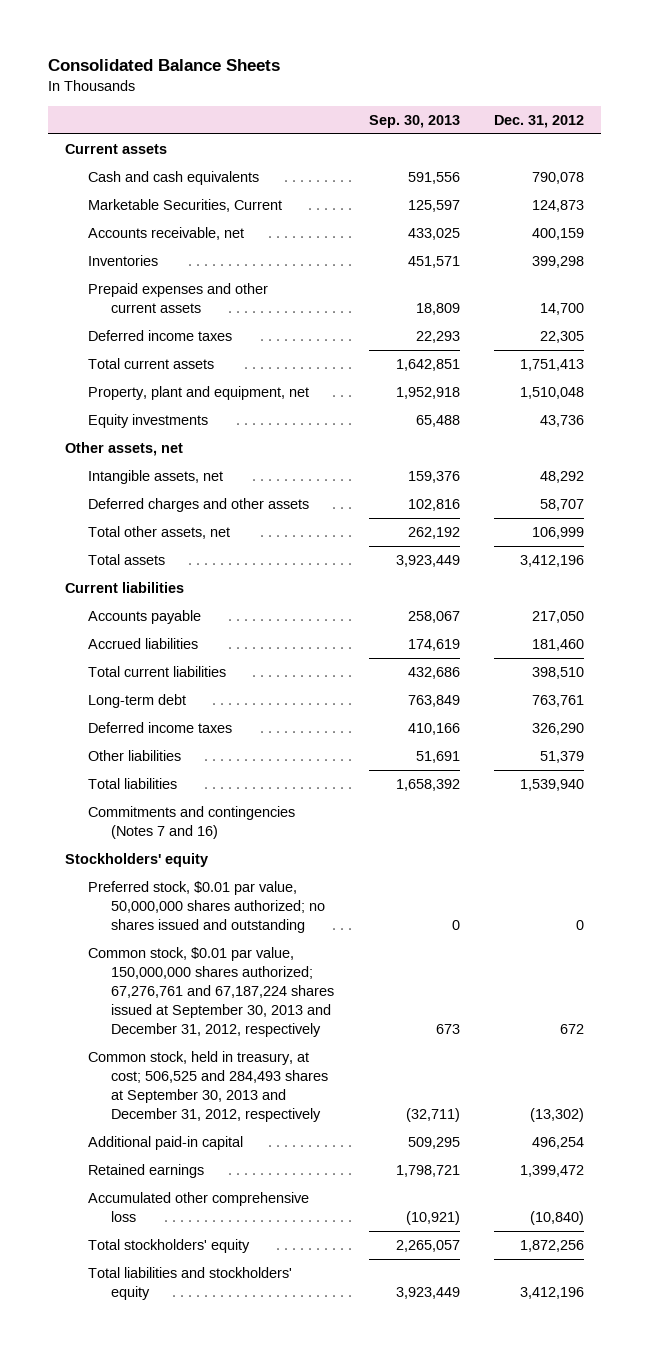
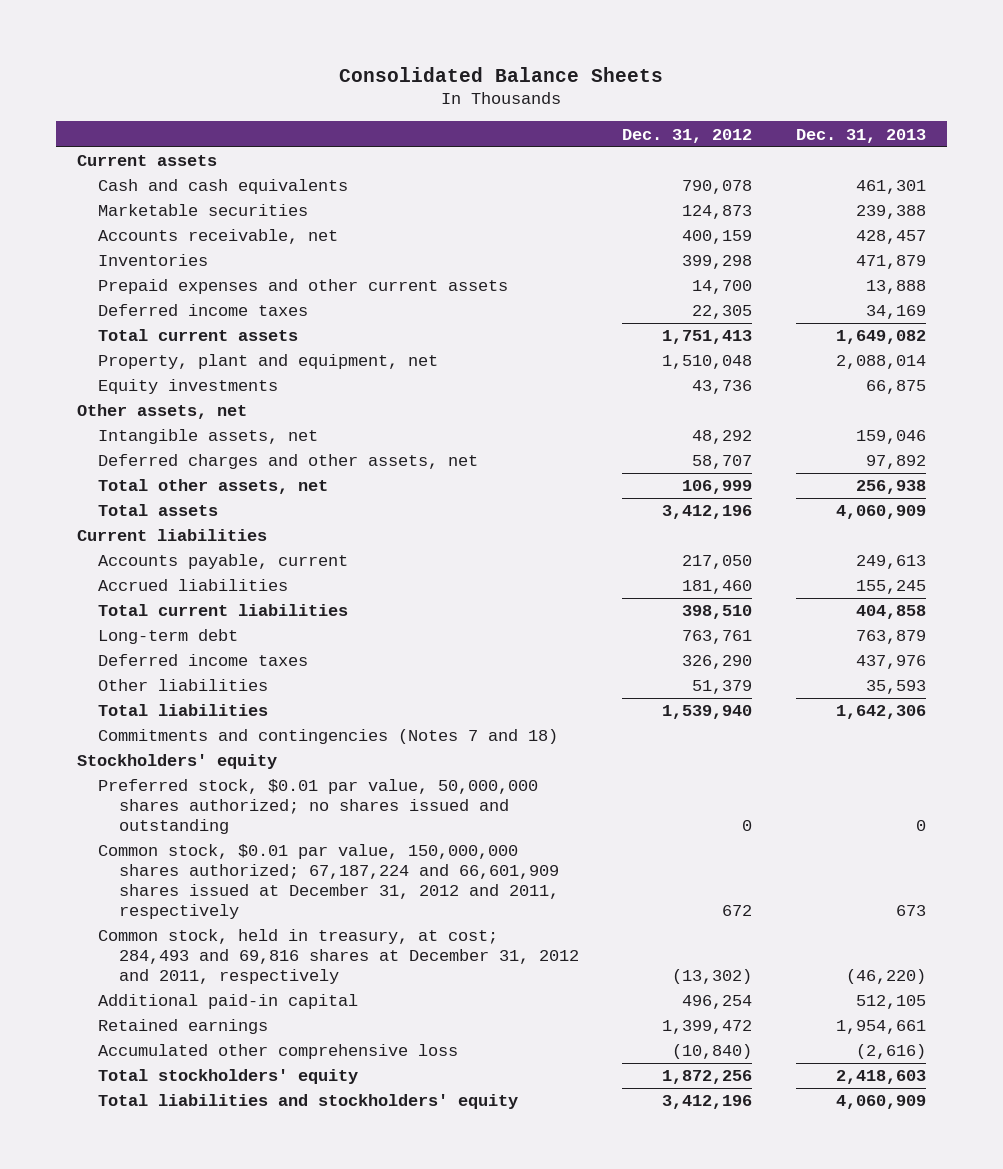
[368,114,460,128] Sep. 30, 2013 -> none
none -> [795,128,926,143] Dec. 31, 2013
[88,199,283,213] Marketable Securities, Current -> [98,204,309,217] Marketable securities
[88,498,310,513] Deferred charges and other assets -> [98,454,479,470] Deferred charges and other assets, net
[88,610,202,625] Accounts payable -> [98,554,349,570] Accounts payable, current
[88,806,296,840] Commitments and contingencies (Notes 7 and 16) -> [98,729,559,745] Commitments and contingencies (Notes 7 and 18)
[88,947,335,1037] Common stock, $0.01 par value, 150,000,000 shares authorized; 67,276,761 and 67,187,224 shares issued at September 30, 2013 and December 31, 2012, respectively -> [98,844,560,920] Common stock, $0.01 par value, 150,000,000 shares authorized; 67,187,224 and 66,601,909 shares issued at December 31, 2012 and 2011, respectively
[88,1051,329,1122] Common stock, held in treasury, at cost; 506,525 and 284,493 shares at September 30, 2013 and December 31, 2012, respectively -> [98,929,580,985] Common stock, held in treasury, at cost; 284,493 and 69,816 shares at December 31, 2012 and 2011, respectively

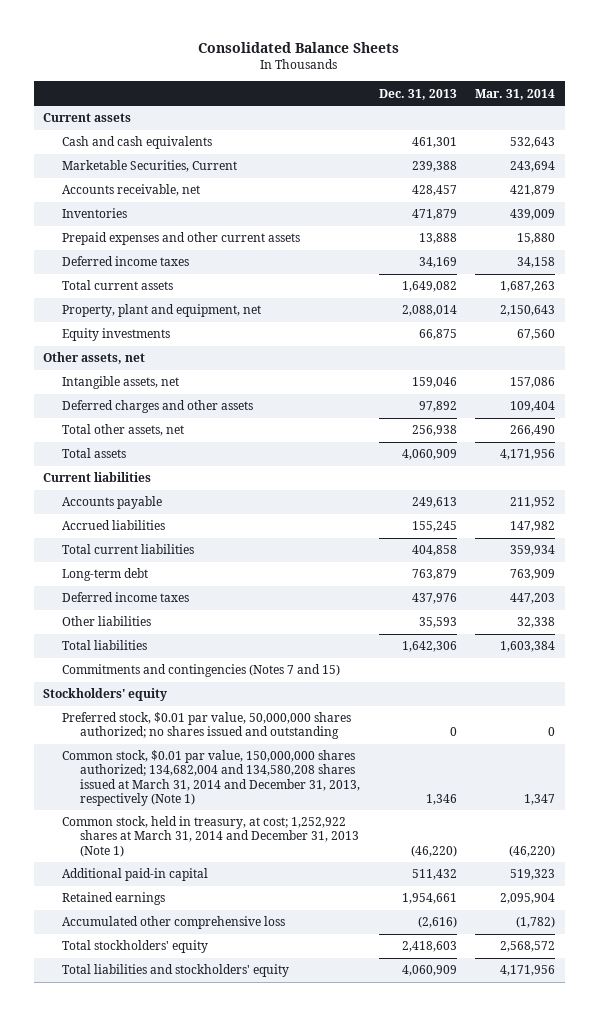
[622,128,753,143] Dec. 31, 2012 -> none
none -> [475,88,556,100] Mar. 31, 2014
[98,204,309,217] Marketable securities -> [61,160,237,173] Marketable Securities, Current
[98,454,479,470] Deferred charges and other assets, net -> [61,400,253,414] Deferred charges and other assets
[98,554,349,570] Accounts payable, current -> [61,496,162,510] Accounts payable
[98,729,559,745] Commitments and contingencies (Notes 7 and 18) -> [61,664,340,678] Commitments and contingencies (Notes 7 and 15)
[98,844,560,920] Common stock, $0.01 par value, 150,000,000 shares authorized; 67,187,224 and 66,601,909 shares issued at December 31, 2012 and 2011, respectively -> [61,750,360,806] Common stock, $0.01 par value, 150,000,000 shares authorized; 134,682,004 and 134,580,208 shares issued at March 31, 2014 and December 31, 2013, respectively (Note 1)
[895,905,926,917] 673 -> [425,793,457,805] 1,346
[98,929,580,985] Common stock, held in treasury, at cost; 284,493 and 69,816 shares at December 31, 2012 and 2011, respectively -> [61,816,359,857] Common stock, held in treasury, at cost; 1,252,922 shares at March 31, 2014 and December 31, 2013 (Note 1)
[855,995,926,1010] 512,105 -> [411,869,457,881] 511,432

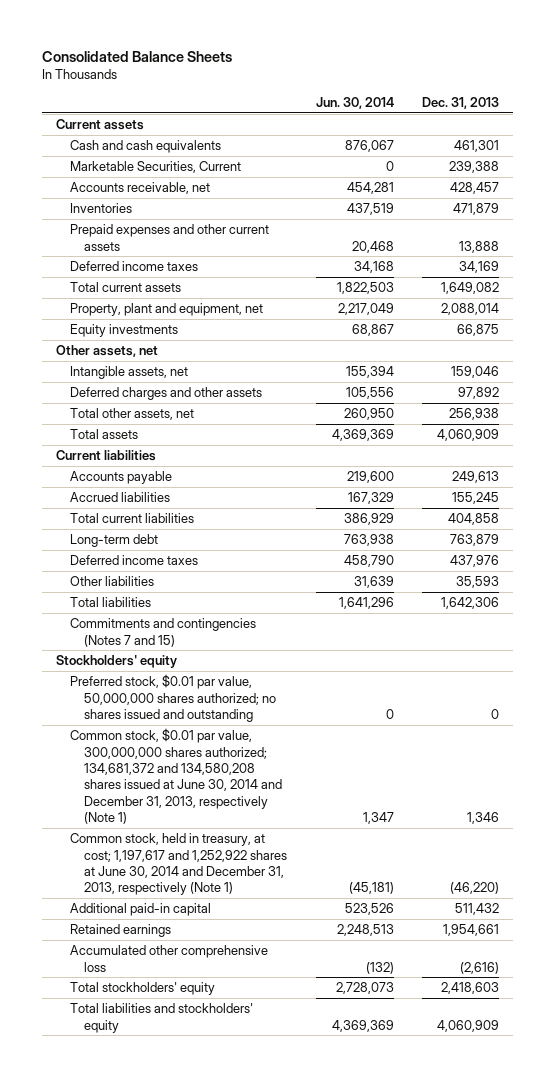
[475,88,556,100] Mar. 31, 2014 -> none
none -> [315,97,394,110] Jun. 30, 2014
[61,750,360,806] Common stock, $0.01 par value, 150,000,000 shares authorized; 134,682,004 and 134,580,208 shares issued at March 31, 2014 and December 31, 2013, respectively (Note 1) -> [70,728,283,825] Common stock, $0.01 par value, 300,000,000 shares authorized; 134,681,372 and 134,580,208 shares issued at June 30, 2014 and December 31, 2013, respectively (Note 1)
[61,816,359,857] Common stock, held in treasury, at cost; 1,252,922 shares at March 31, 2014 and December 31, 2013 (Note 1) -> [70,833,288,896] Common stock, held in treasury, at cost; 1,197,617 and 1,252,922 shares at June 30, 2014 and December 31, 2013, respectively (Note 1)

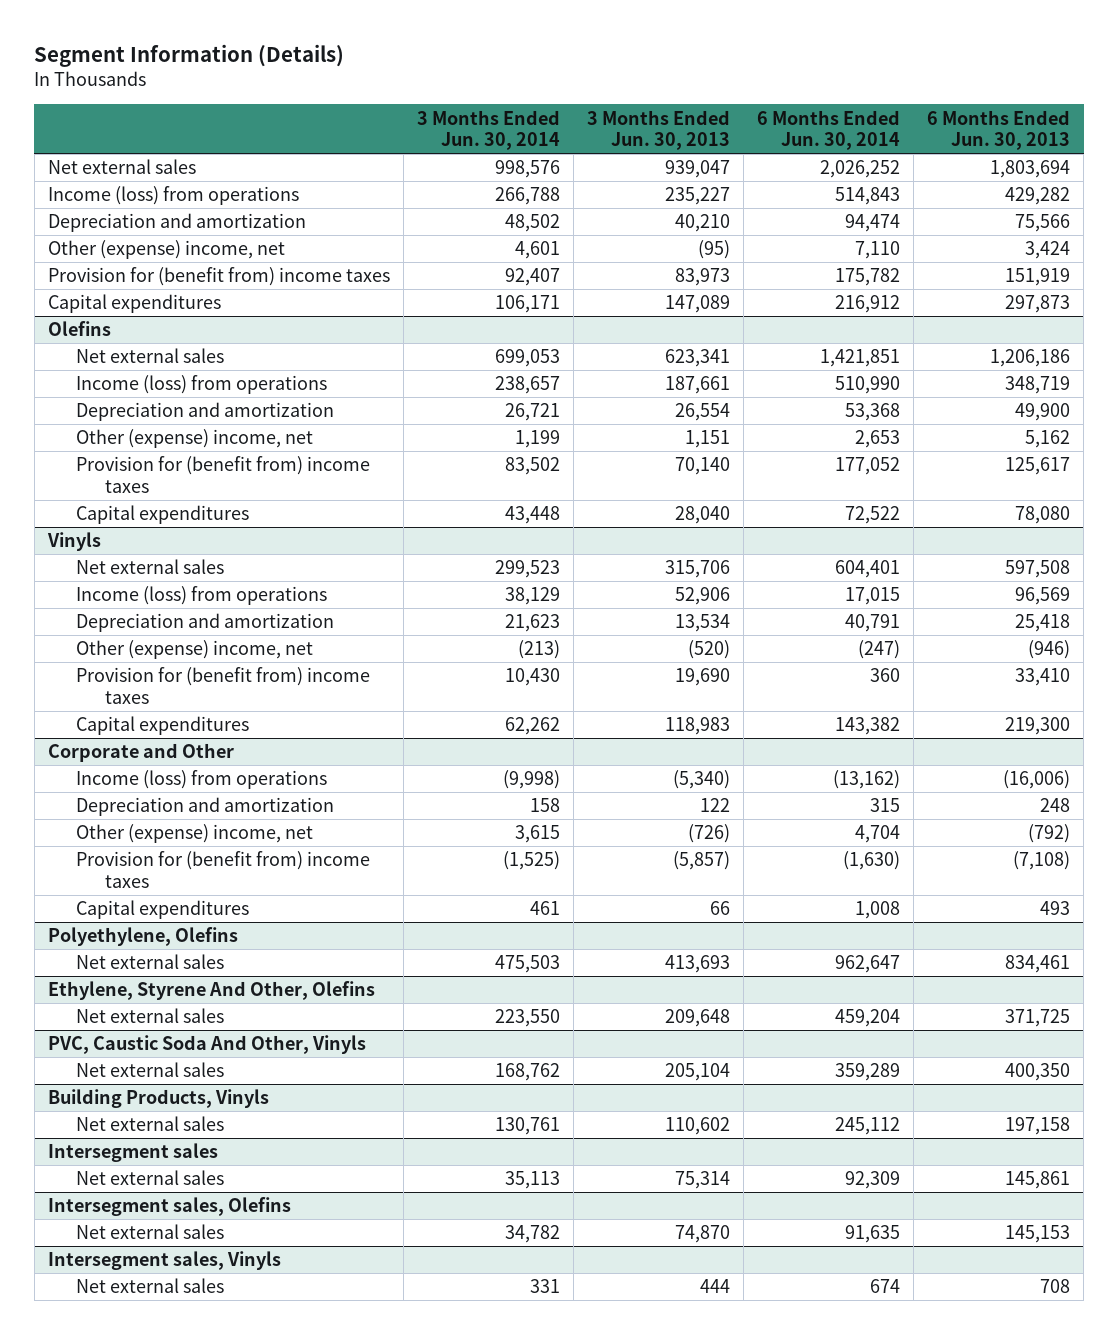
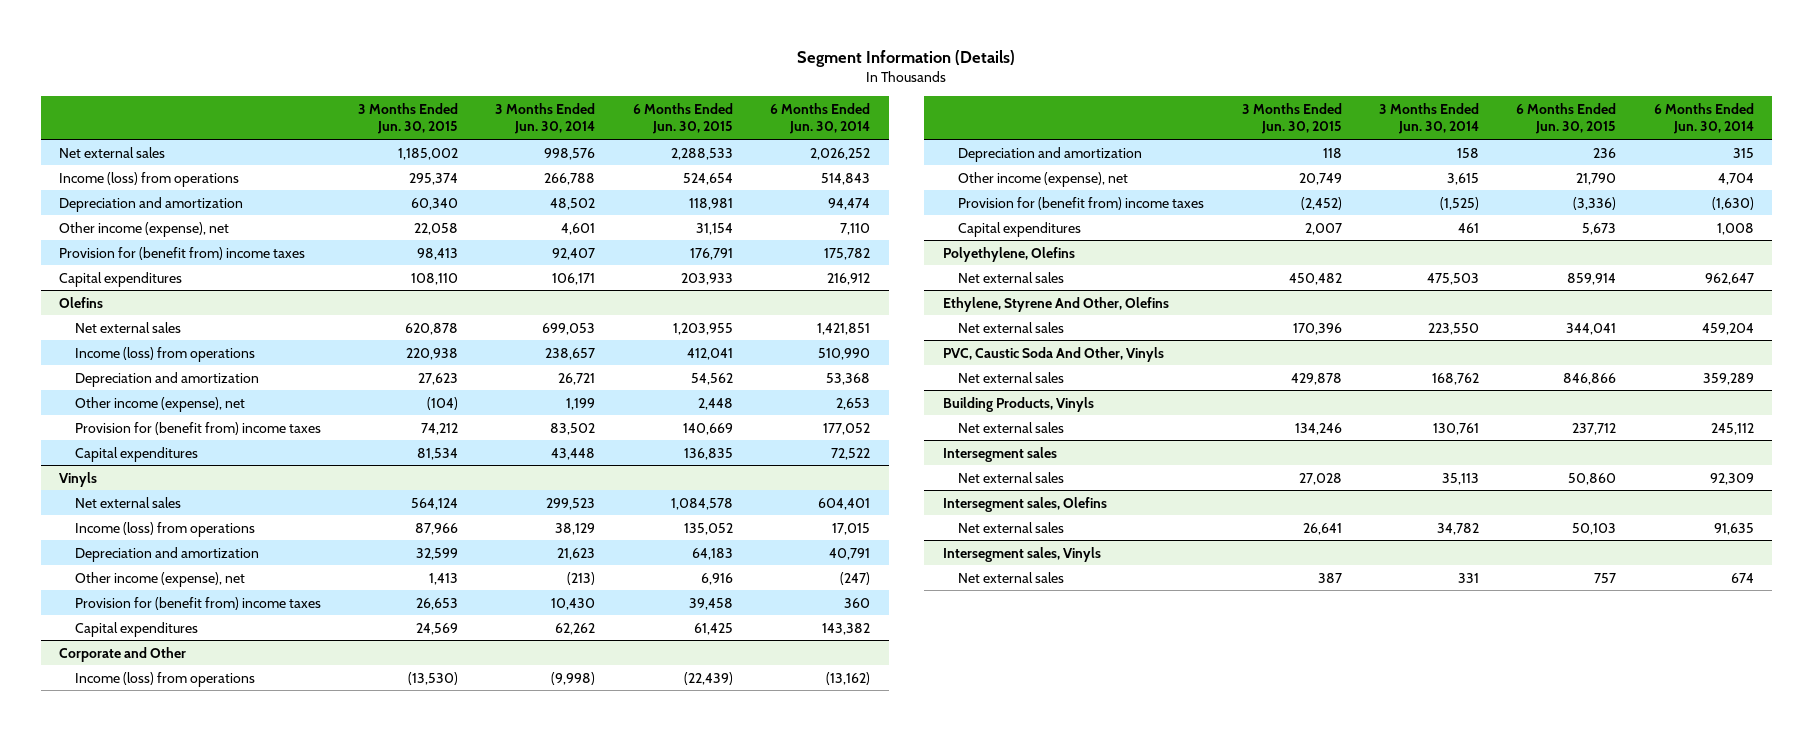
[586,109,730,151] 3 Months Ended Jun. 30, 2013 -> none
[926,109,1070,151] 6 Months Ended Jun. 30, 2013 -> none
none -> [358,102,459,135] 3 Months Ended Jun. 30, 2015
none -> [632,102,733,135] 6 Months Ended Jun. 30, 2015
[47,240,285,260] Other (expense) income, net -> [59,221,230,237] Other income (expense), net
[76,429,314,449] Other (expense) income, net -> [74,396,245,412] Other income (expense), net
[76,640,314,660] Other (expense) income, net -> [74,571,245,587] Other income (expense), net
[76,824,314,844] Other (expense) income, net -> [958,171,1129,187] Other income (expense), net

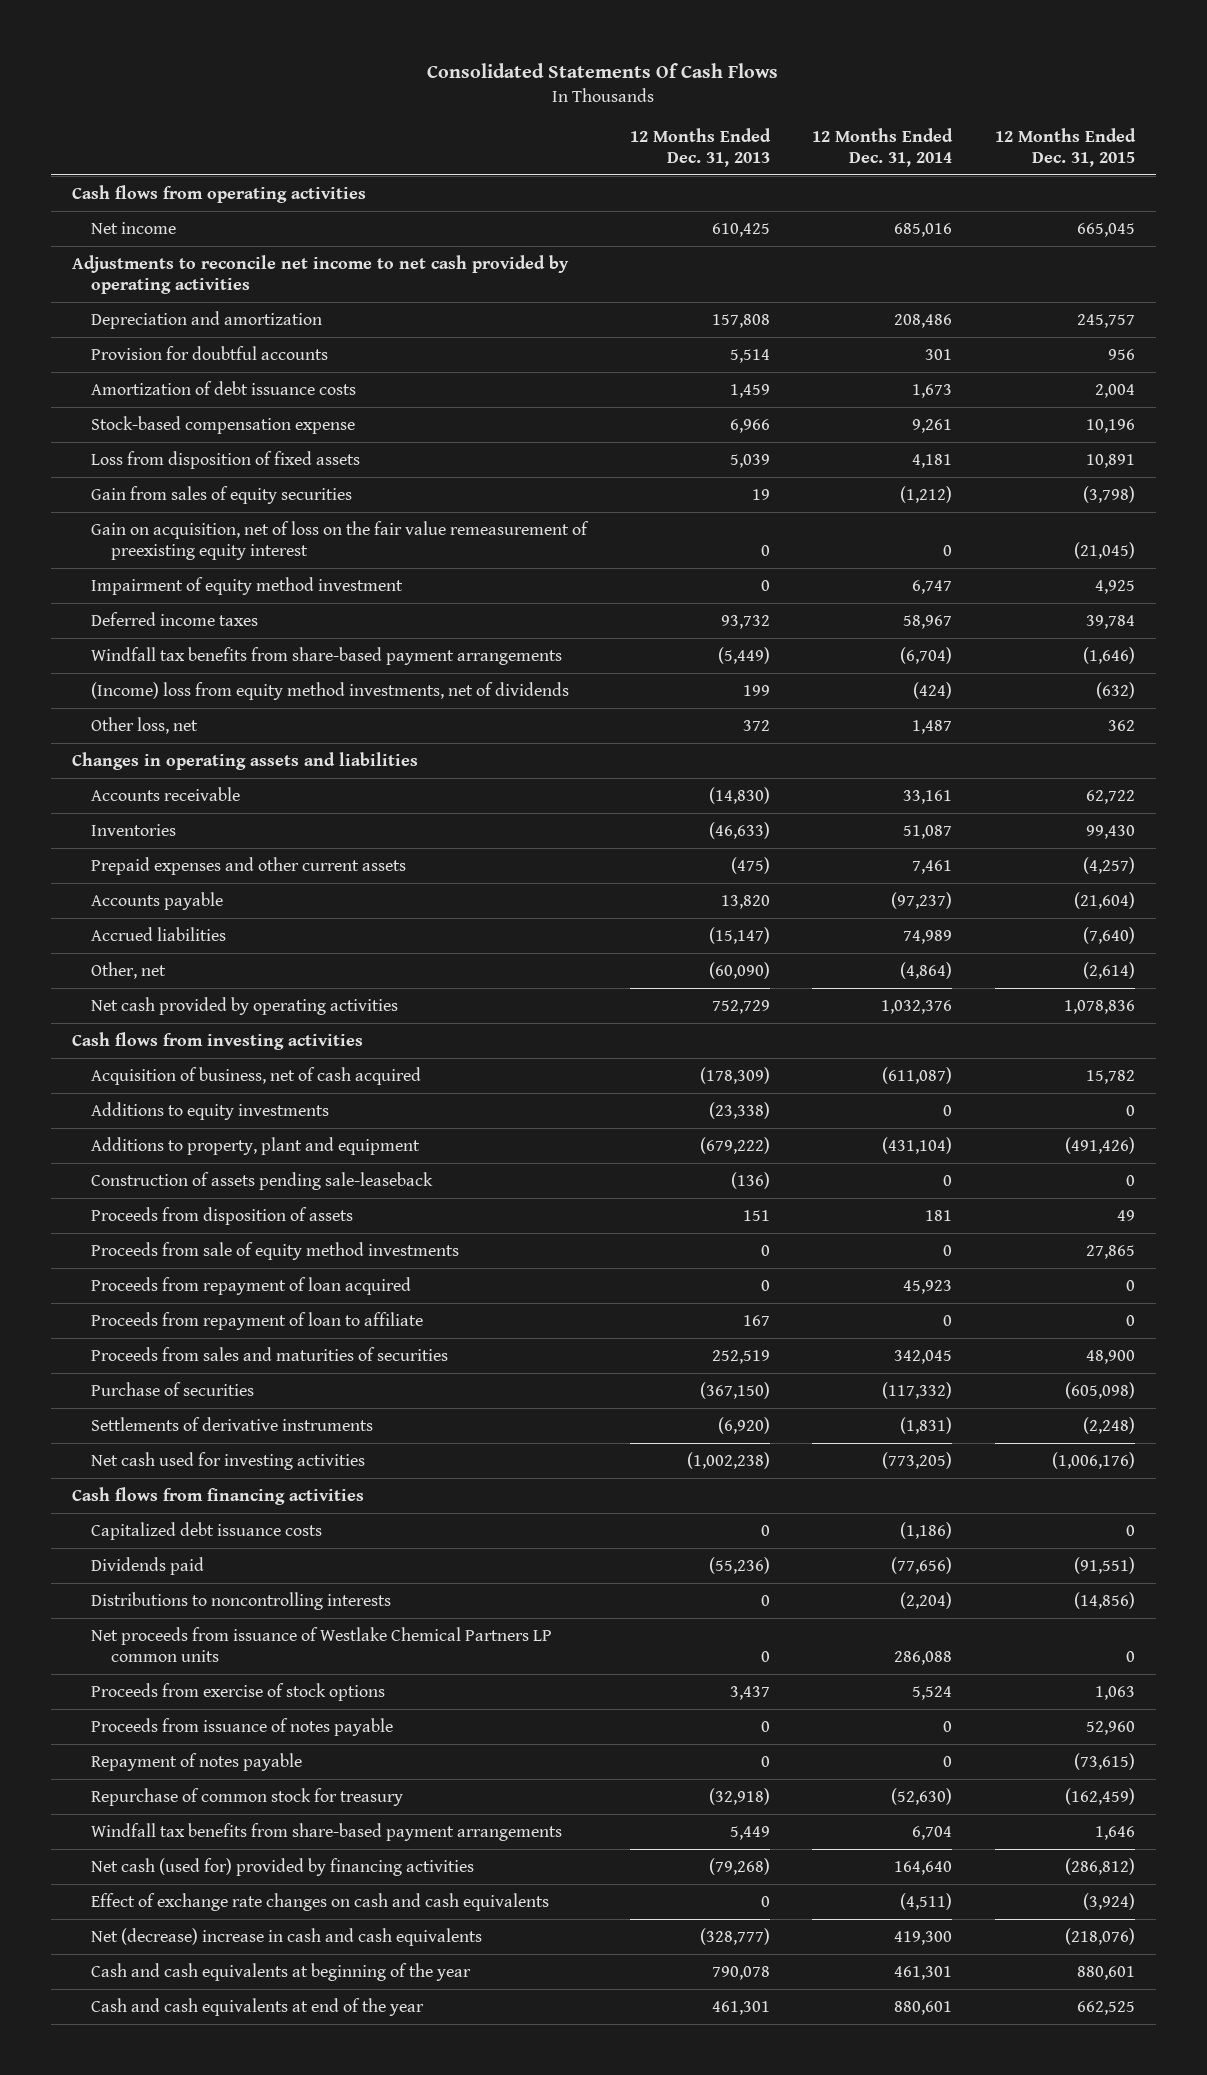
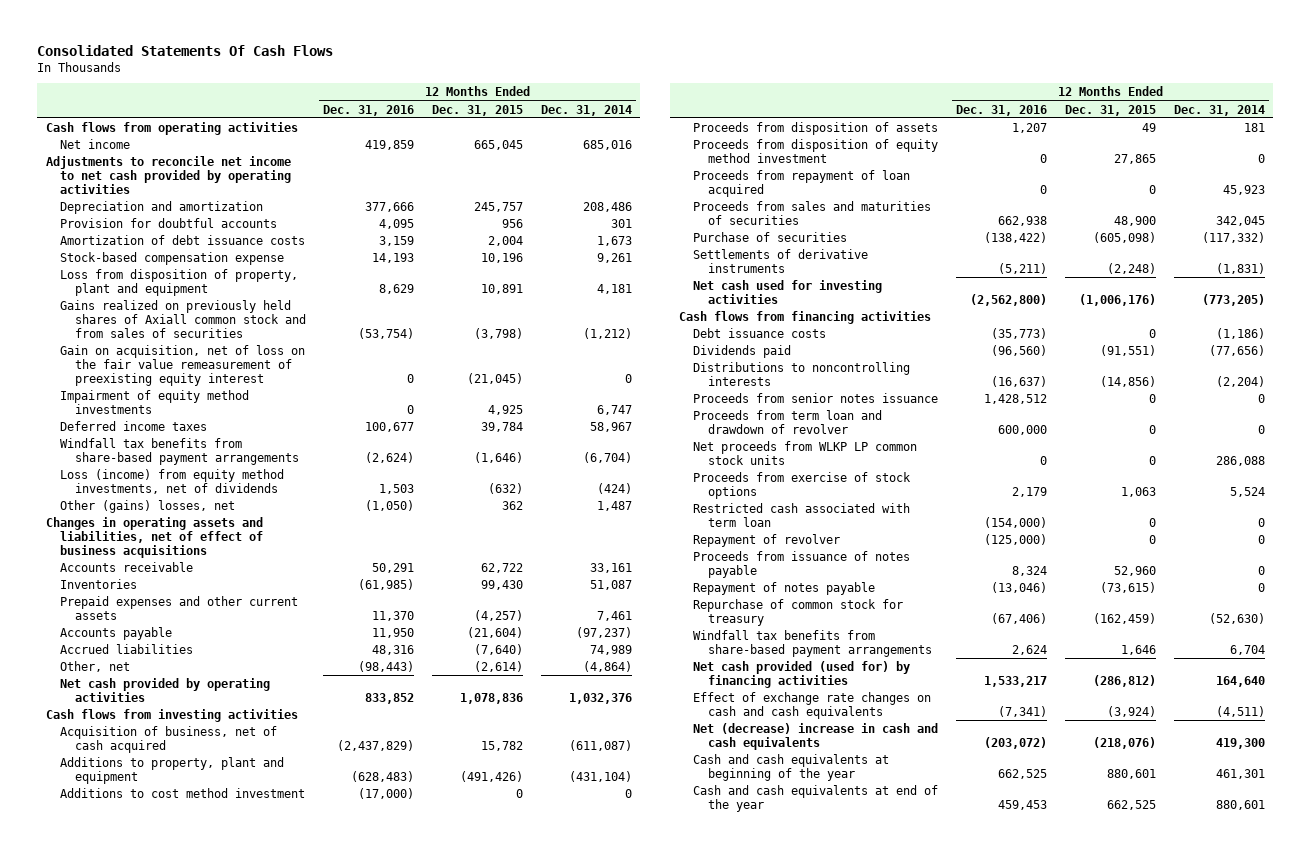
[629,127,771,167] 12 Months Ended Dec. 31, 2013 -> none
none -> [323,104,415,116] Dec. 31, 2016
[91,450,361,469] Loss from disposition of fixed assets -> [60,268,299,296] Loss from disposition of property, plant and equipment
[91,485,353,504] Gain from sales of equity securities -> [60,299,306,338] Gains realized on previously held shares of Axiall common stock and from sales of securities
[91,576,404,595] Impairment of equity method investment -> [60,389,250,414] Impairment of equity method investments
[91,681,570,700] (Income) loss from equity method investments, net of dividends -> [60,468,285,494] Loss (income) from equity method investments, net of dividends
[91,716,199,734] Other loss, net -> [60,499,236,513] Other (gains) losses, net
[72,751,419,770] Changes in operating assets and liabilities -> [45,516,264,558] Changes in operating assets and liabilities, net of effect of business acquisitions
[91,1101,330,1120] Additions to equity investments -> none
[91,1171,434,1190] Construction of assets pending sale-leaseback -> none
none -> [60,787,306,798] Additions to cost method investment
[91,1241,460,1260] Proceeds from sale of equity method investments -> [693,138,939,163] Proceeds from disposition of equity method investment
[91,1311,424,1330] Proceeds from repayment of loan to affiliate -> none
[91,1521,323,1540] Capitalized debt issuance costs -> [693,327,827,338] Debt issuance costs
none -> [693,392,939,403] Proceeds from senior notes issuance
none -> [693,409,883,434] Proceeds from term loan and drawdown of revolver
[91,1626,553,1662] Net proceeds from issuance of Westlake Chemical Partners LP common units -> [693,440,918,465] Net proceeds from WLKP LP common stock units
none -> [693,502,911,527] Restricted cash associated with term loan
none -> [693,533,841,547] Repayment of revolver
[91,1857,475,1876] Net cash (used for) provided by financing activities -> [693,660,911,688] Net cash provided (used for) by financing activities

